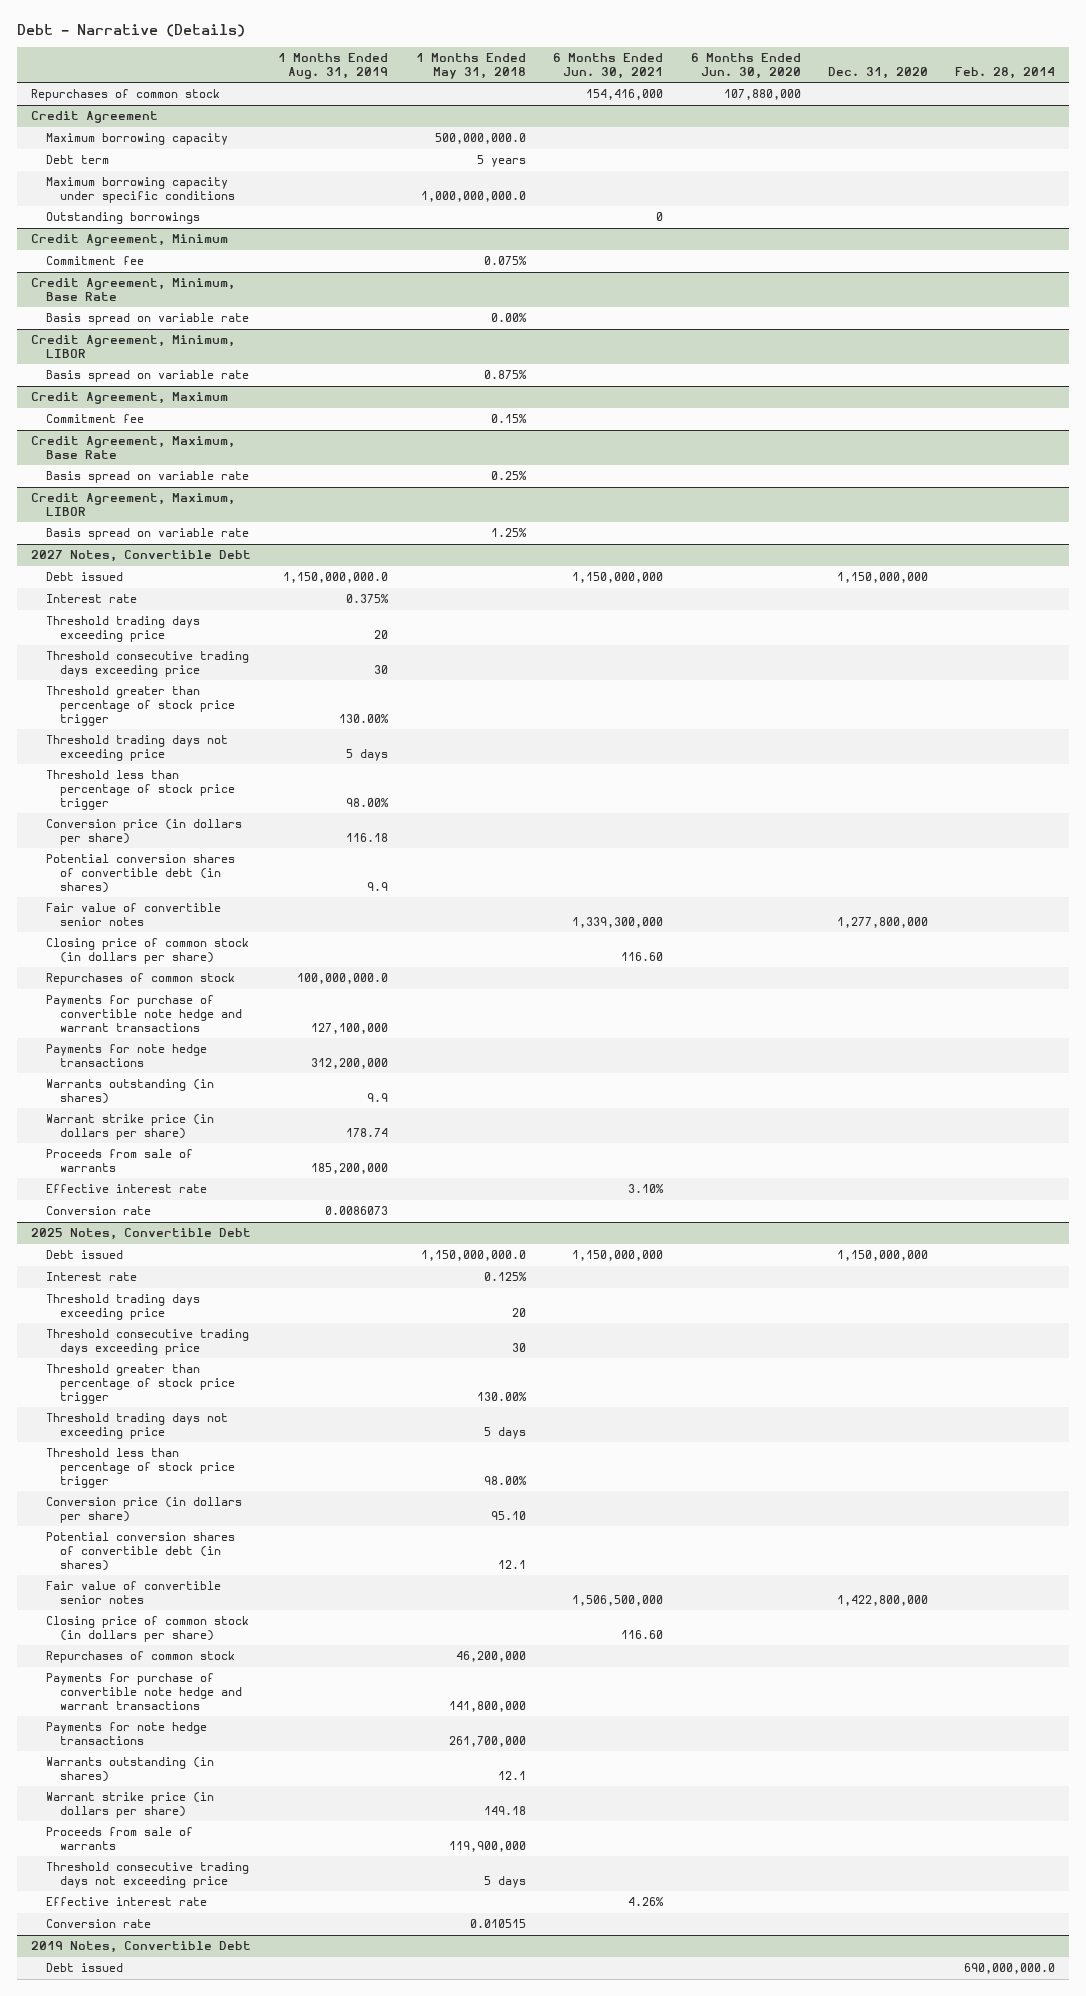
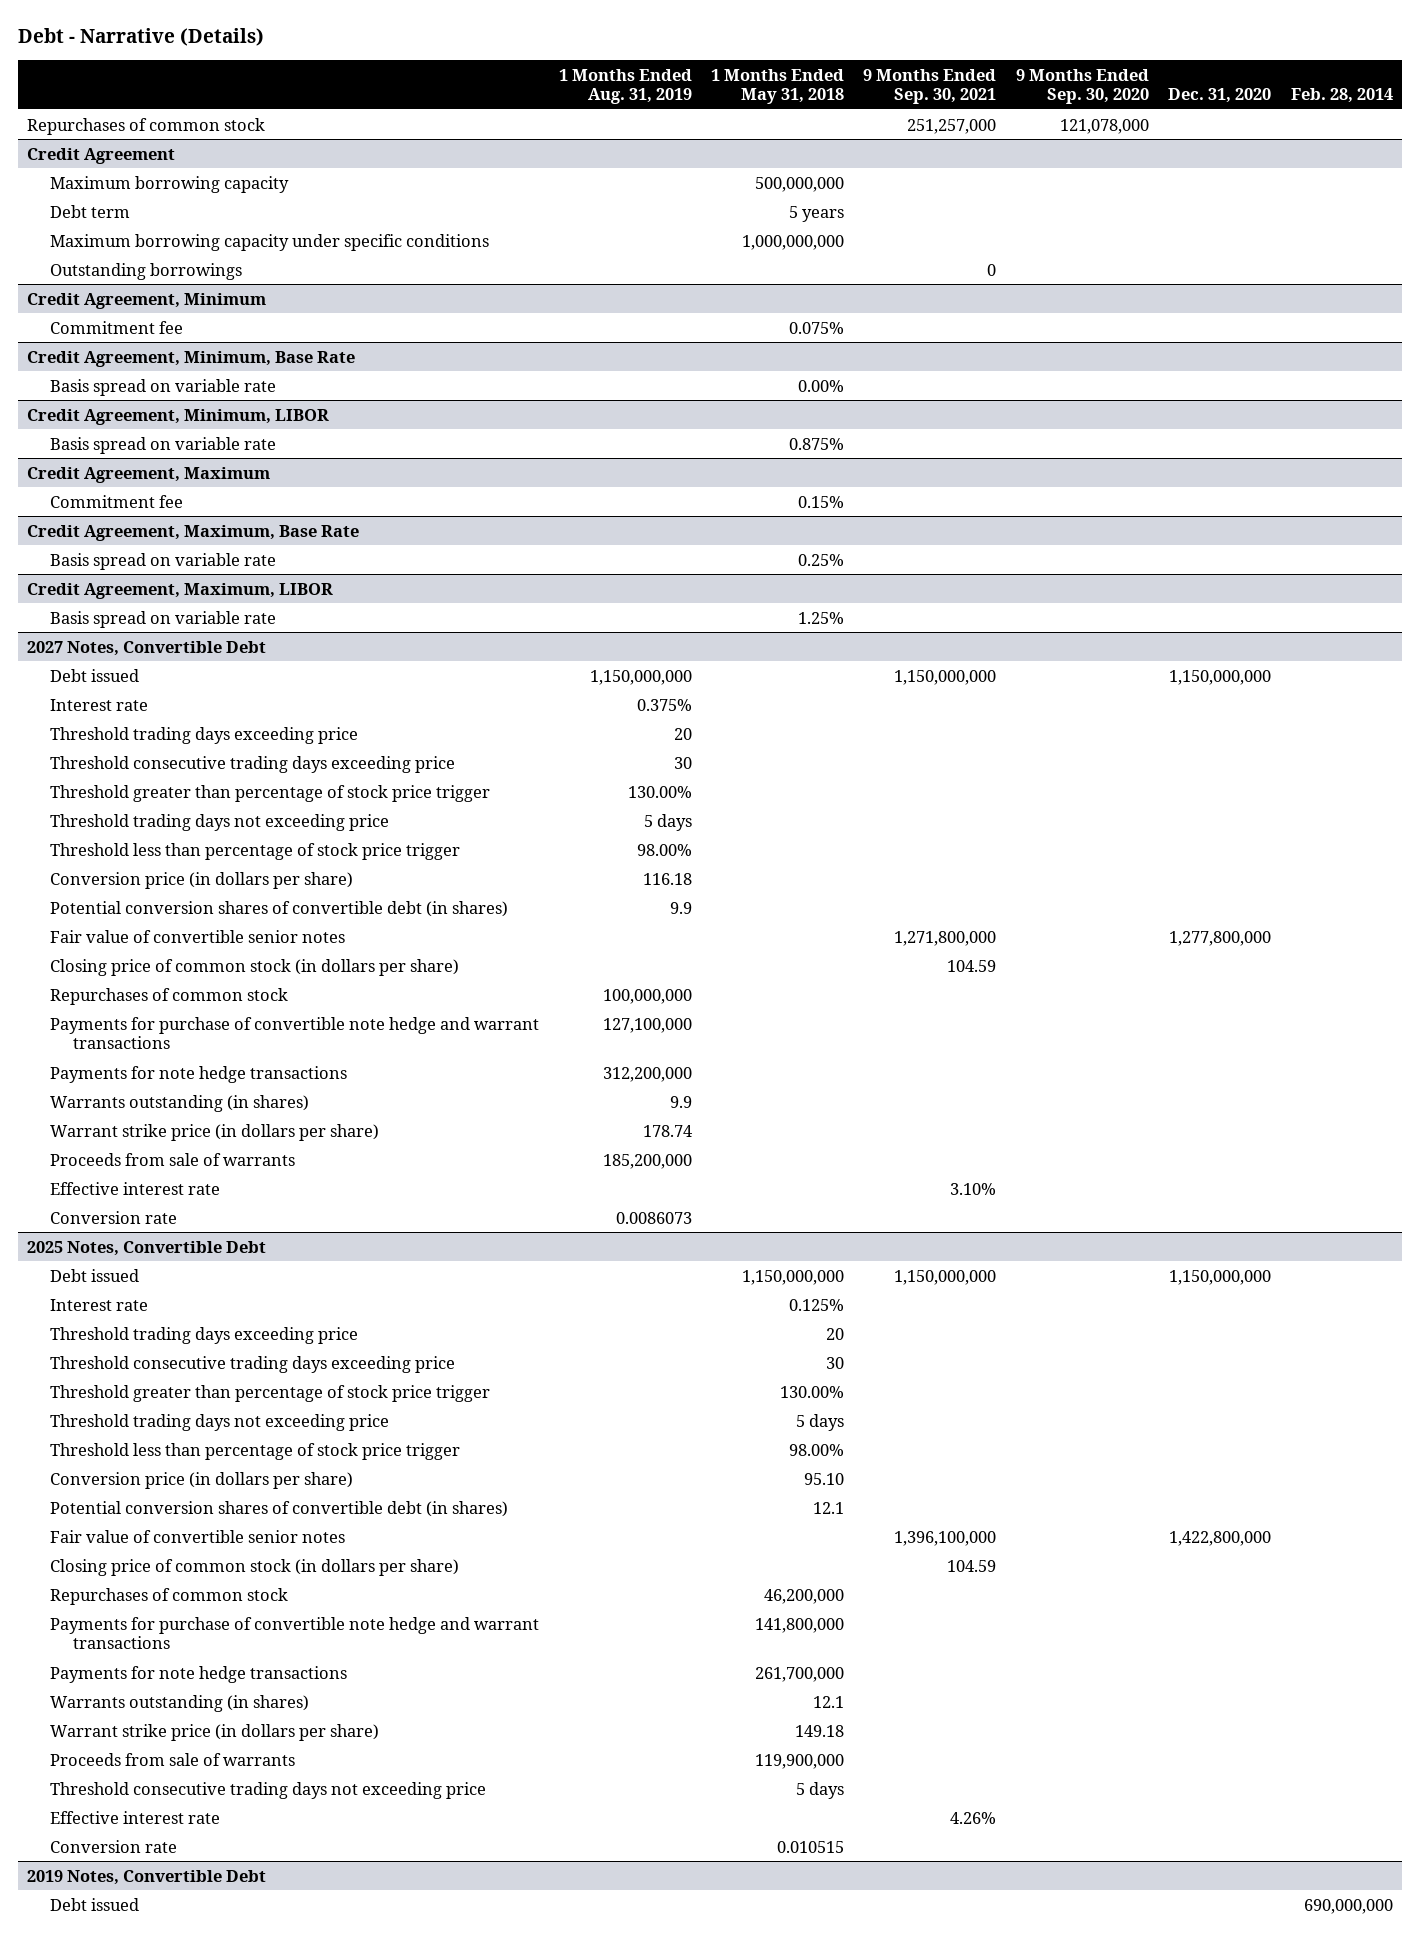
[553,53,664,80] 6 Months Ended Jun. 30, 2021 -> none
[690,53,801,80] 6 Months Ended Jun. 30, 2020 -> none
none -> [863,68,997,105] 9 Months Ended Sep. 30, 2021
none -> [1015,68,1149,105] 9 Months Ended Sep. 30, 2020
[434,133,526,145] 500,000,000.0 -> [754,176,844,192] 500,000,000
[420,190,526,202] 1,000,000,000.0 -> [741,234,844,250] 1,000,000,000
[283,572,389,584] 1,150,000,000.0 -> [589,669,692,685] 1,150,000,000
[297,973,389,985] 100,000,000.0 -> [602,988,692,1004] 100,000,000
[420,1250,526,1262] 1,150,000,000.0 -> [741,1269,844,1285] 1,150,000,000
[964,1963,1056,1975] 690,000,000.0 -> [1303,1898,1393,1914] 690,000,000

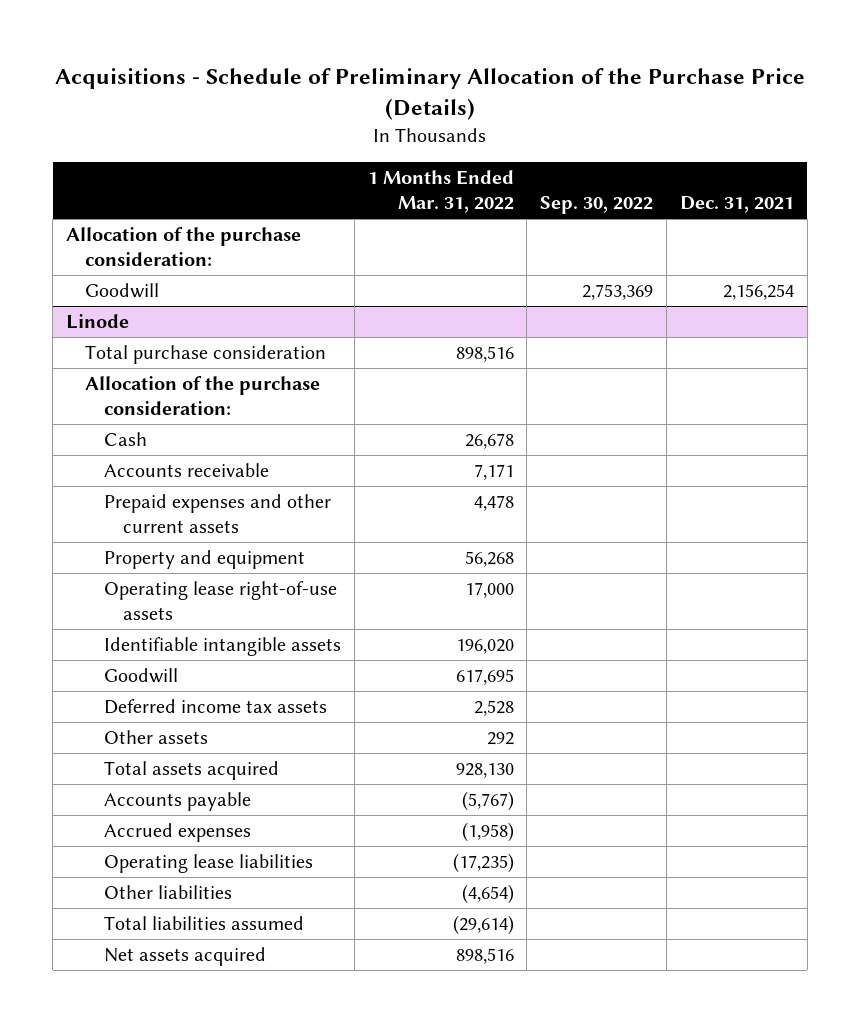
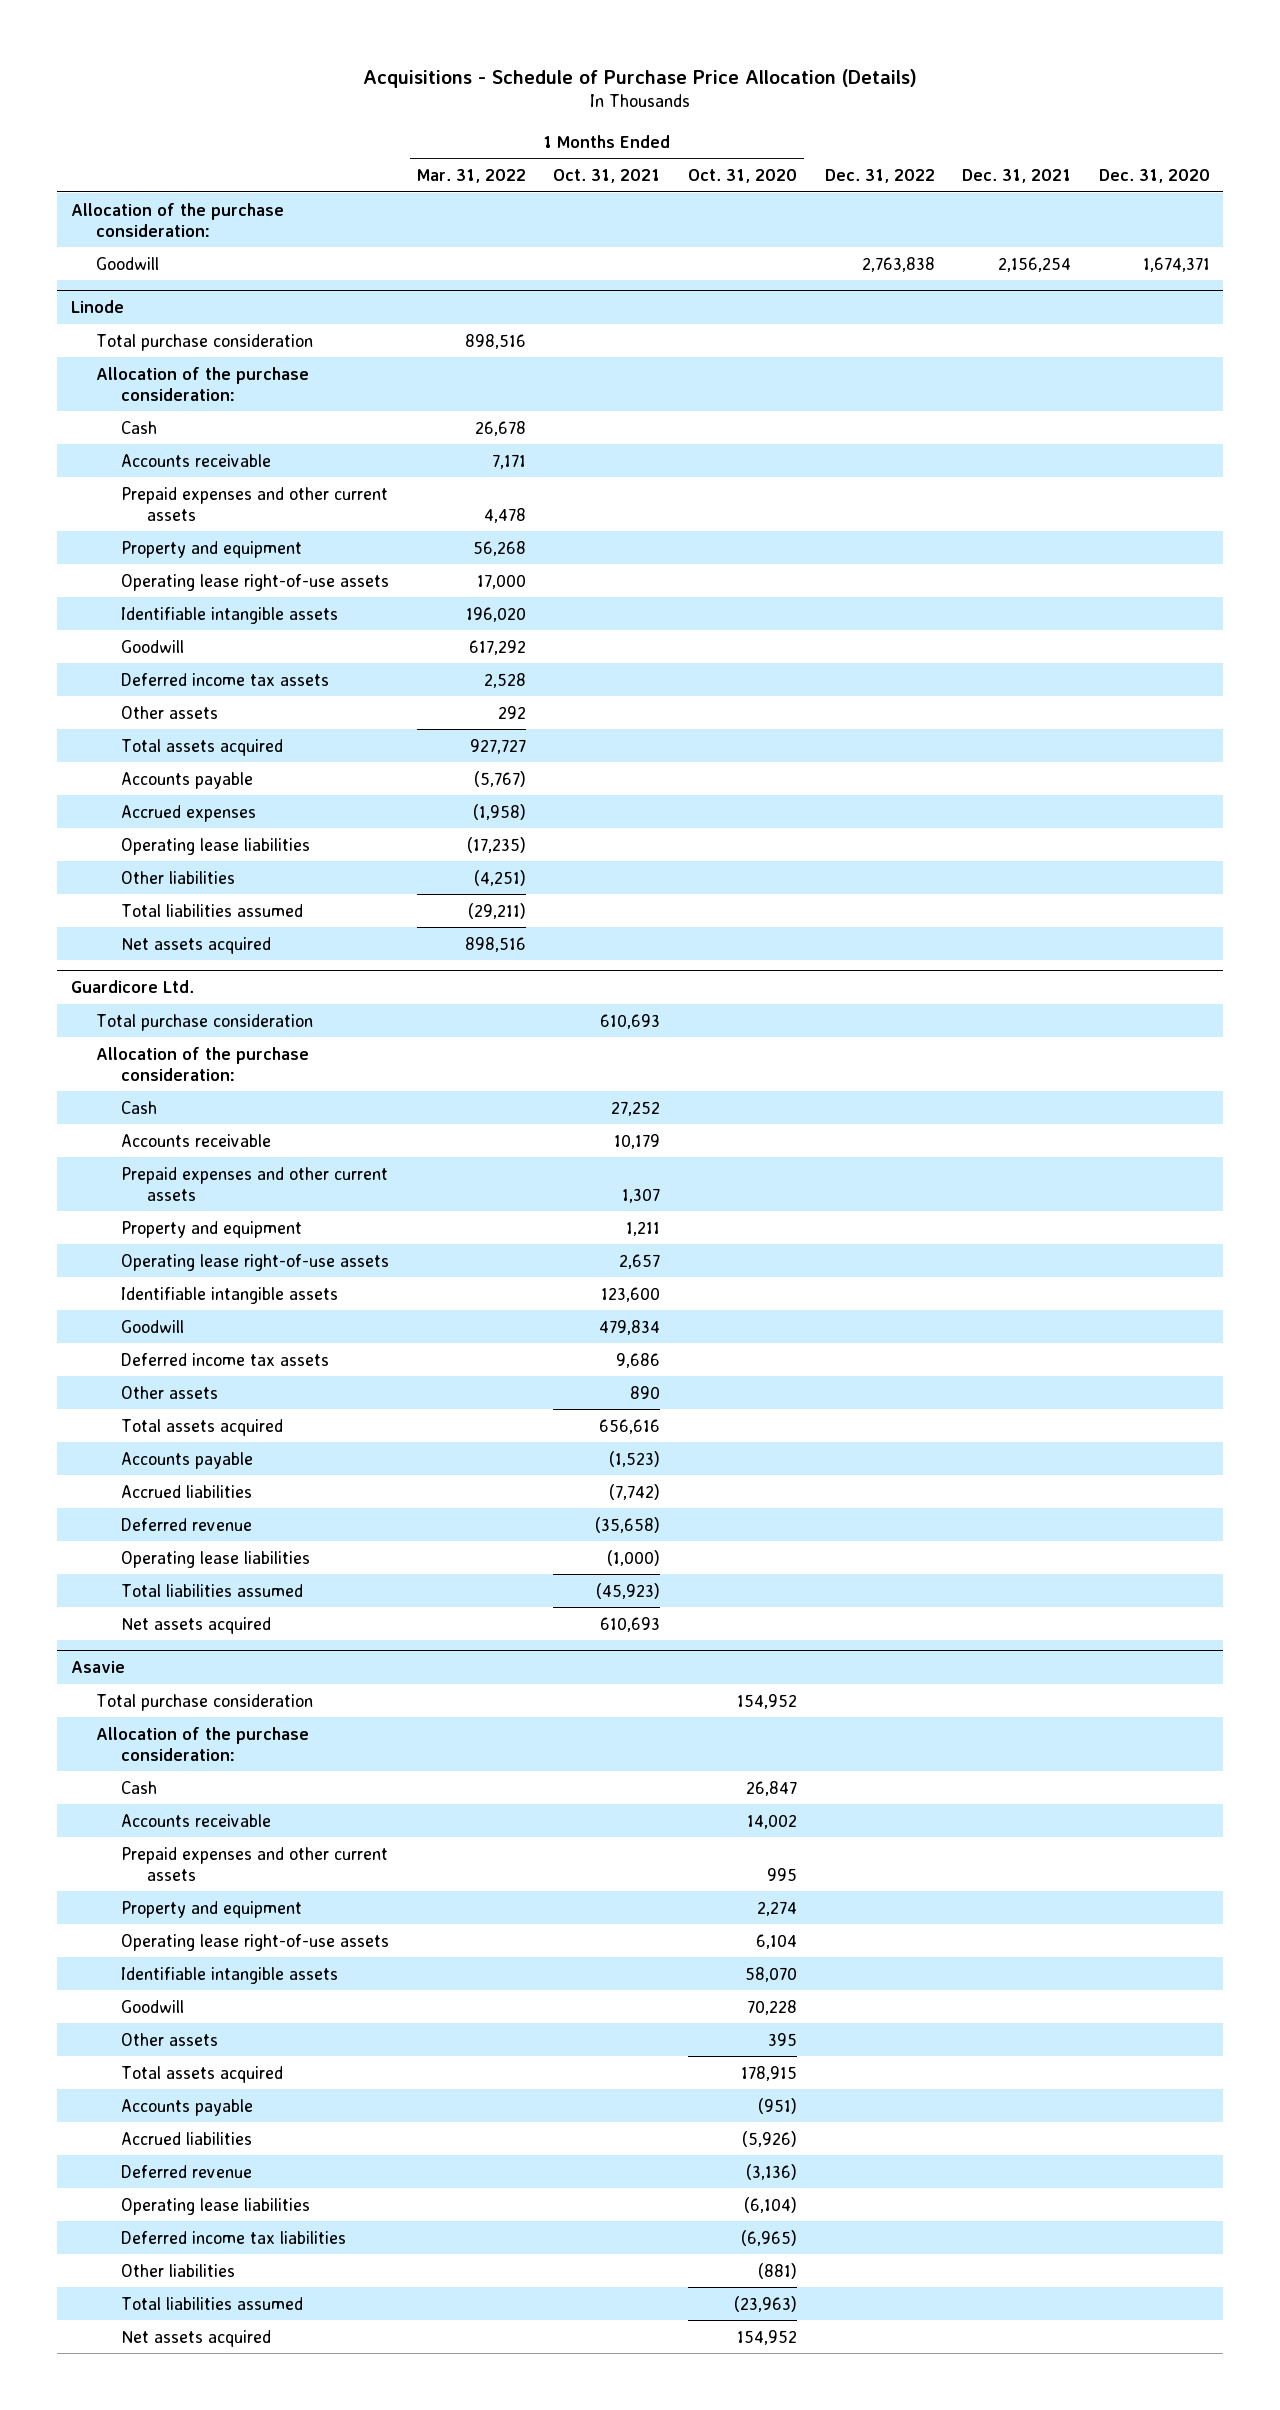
[55,67,806,120] Acquisitions - Schedule of Preliminary Allocation of the Purchase Price (Details) -> [363,68,918,88] Acquisitions - Schedule of Purchase Price Allocation (Details)
[540,196,654,215] Sep. 30, 2022 -> none
none -> [553,168,661,183] Oct. 31, 2021
none -> [687,168,797,183] Oct. 31, 2020
none -> [824,168,935,183] Dec. 31, 2022
none -> [1098,168,1210,183] Dec. 31, 2020
[455,668,514,685] 617,695 -> [468,639,526,655] 617,292
[455,762,514,778] 928,130 -> [469,738,526,754] 927,727
[461,883,514,904] (4,654) -> [473,869,526,886] (4,251)
[452,914,514,935] (29,614) -> [467,902,526,919] (29,211)
none -> [70,980,194,994] Guardicore Ltd.
none -> [95,1013,313,1031] Total purchase consideration
none -> [95,1046,309,1081] Allocation of the purchase consideration:
none -> [121,1100,158,1114] Cash
none -> [121,1133,272,1147] Accounts receivable
none -> [121,1166,389,1201] Prepaid expenses and other current assets
none -> [121,1220,303,1238] Property and equipment
none -> [121,1253,390,1271] Operating lease right-of-use assets
none -> [121,1286,339,1304] Identifiable intangible assets
none -> [121,1319,185,1333] Goodwill
none -> [121,1352,330,1366] Deferred income tax assets
none -> [121,1385,219,1399] Other assets
none -> [121,1418,284,1436] Total assets acquired
none -> [121,1451,254,1469] Accounts payable
none -> [121,1484,253,1498] Accrued liabilities
none -> [121,1517,253,1531] Deferred revenue
none -> [121,1550,311,1568] Operating lease liabilities
none -> [121,1583,304,1597] Total liabilities assumed
none -> [121,1616,272,1634] Net assets acquired
none -> [70,1661,125,1674] Asavie
none -> [95,1693,313,1711] Total purchase consideration
none -> [95,1726,309,1761] Allocation of the purchase consideration:
none -> [121,1780,158,1794] Cash
none -> [121,1813,272,1827] Accounts receivable
none -> [121,1846,389,1881] Prepaid expenses and other current assets
none -> [121,1900,303,1918] Property and equipment
none -> [121,1933,390,1951] Operating lease right-of-use assets
none -> [121,1966,339,1984] Identifiable intangible assets
none -> [121,1999,185,2013] Goodwill
none -> [121,2032,219,2046] Other assets
none -> [121,2065,284,2083] Total assets acquired
none -> [121,2098,254,2116] Accounts payable
none -> [121,2131,253,2145] Accrued liabilities
none -> [121,2164,253,2178] Deferred revenue
none -> [121,2197,311,2215] Operating lease liabilities
none -> [121,2230,347,2244] Deferred income tax liabilities
none -> [121,2263,236,2277] Other liabilities
none -> [121,2296,304,2310] Total liabilities assumed
none -> [121,2329,272,2347] Net assets acquired

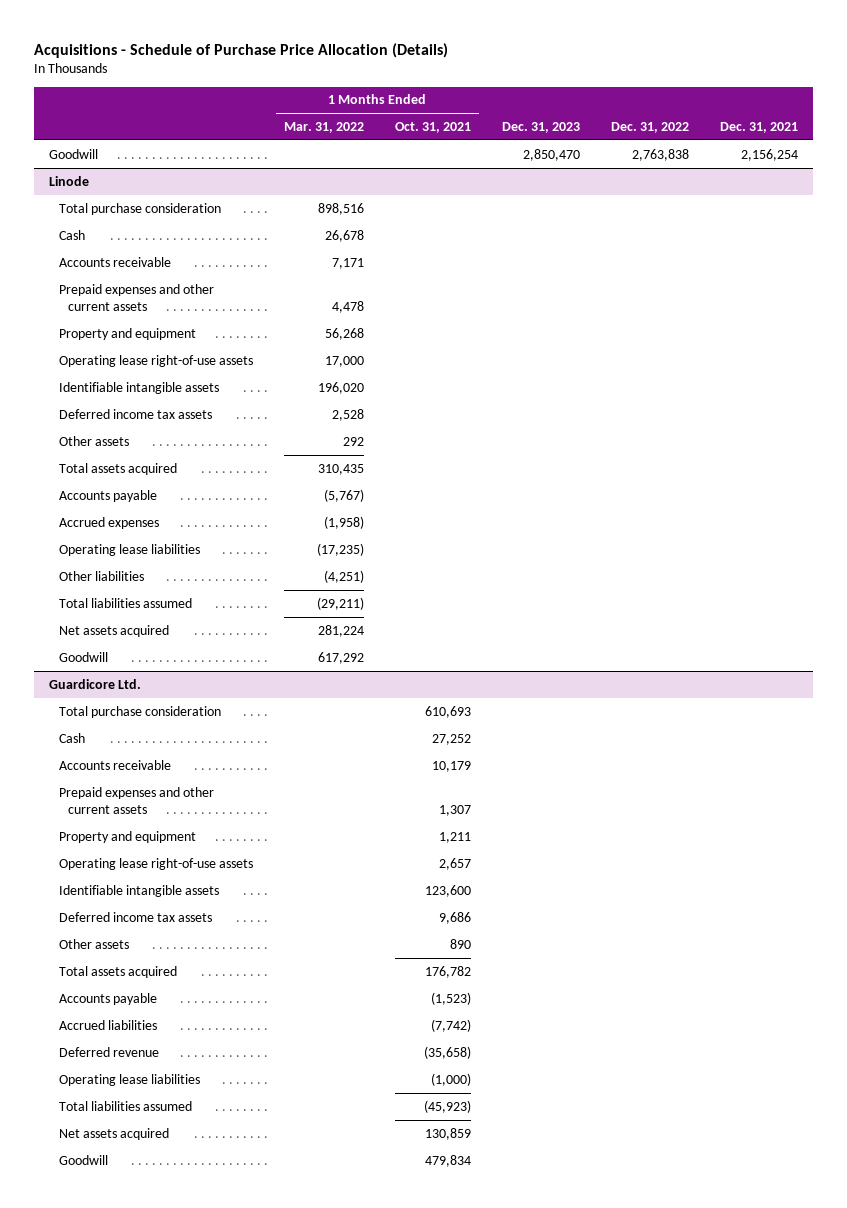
[687,168,797,183] Oct. 31, 2020 -> none
[1098,168,1210,183] Dec. 31, 2020 -> none
none -> [501,121,580,133] Dec. 31, 2023
[70,202,284,237] Allocation of the purchase consideration: -> none
[95,366,309,401] Allocation of the purchase consideration: -> none
[469,738,526,754] 927,727 -> [317,463,364,475] 310,435
[464,936,526,952] 898,516 -> [317,624,364,637] 281,224
[121,639,185,653] Goodwill -> [58,651,108,662] Goodwill
[95,1046,309,1081] Allocation of the purchase consideration: -> none
[599,1418,661,1434] 656,616 -> [424,965,471,978] 176,782
[70,1661,125,1674] Asavie -> none
[95,1693,313,1711] Total purchase consideration -> none
[95,1726,309,1761] Allocation of the purchase consideration: -> none
[121,1780,158,1794] Cash -> none
[121,1813,272,1827] Accounts receivable -> none
[121,1846,389,1881] Prepaid expenses and other current assets -> none
[121,1900,303,1918] Property and equipment -> none
[121,1933,390,1951] Operating lease right-of-use assets -> none
[121,1966,339,1984] Identifiable intangible assets -> none
[121,1999,185,2013] Goodwill -> none
[121,2032,219,2046] Other assets -> none
[121,2065,284,2083] Total assets acquired -> none
[121,2098,254,2116] Accounts payable -> none
[121,2131,253,2145] Accrued liabilities -> none
[121,2164,253,2178] Deferred revenue -> none
[121,2197,311,2215] Operating lease liabilities -> none
[121,2230,347,2244] Deferred income tax liabilities -> none
[121,2263,236,2277] Other liabilities -> none
[121,2296,304,2310] Total liabilities assumed -> none
[121,2329,272,2347] Net assets acquired -> none
[600,1616,661,1632] 610,693 -> [424,1127,471,1140] 130,859
[121,1319,185,1333] Goodwill -> [58,1154,108,1165] Goodwill

